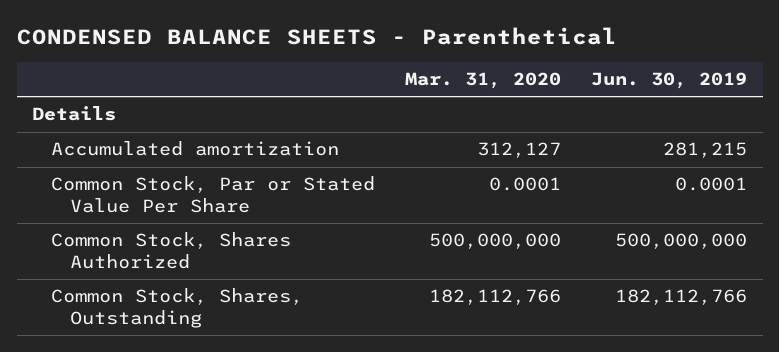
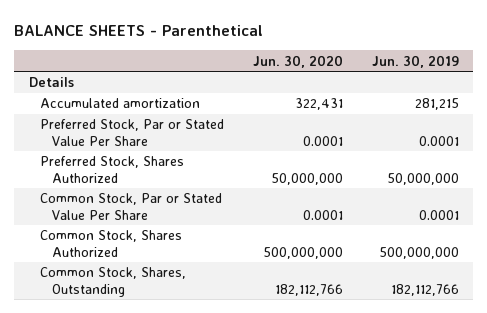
[16,27,617,46] CONDENSED BALANCE SHEETS - Parenthetical -> [14,25,264,37] BALANCE SHEETS - Parenthetical
[405,72,562,90] Mar. 31, 2020 -> none
none -> [252,54,343,68] Jun. 30, 2020
none -> [40,119,225,146] Preferred Stock, Par or Stated Value Per Share
none -> [40,156,185,183] Preferred Stock, Shares Authorized

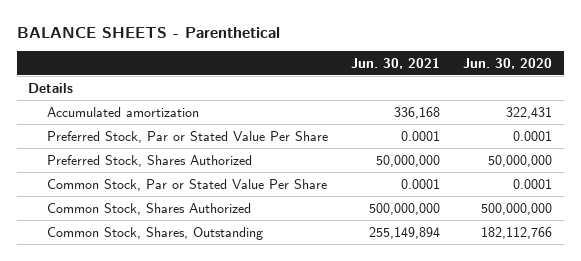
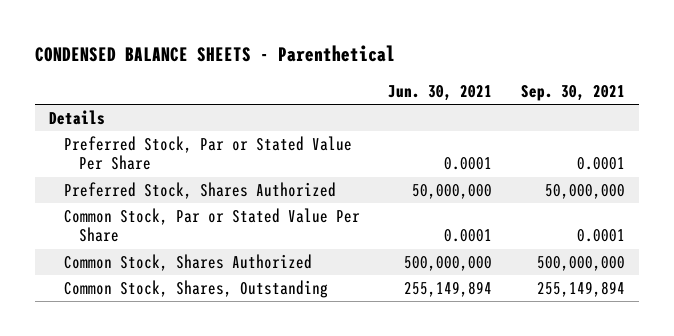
[16,26,280,38] BALANCE SHEETS - Parenthetical -> [35,45,396,63] CONDENSED BALANCE SHEETS - Parenthetical
[463,57,553,69] Jun. 30, 2020 -> none
none -> [520,84,625,101] Sep. 30, 2021
[47,106,200,117] Accumulated amortization -> none

